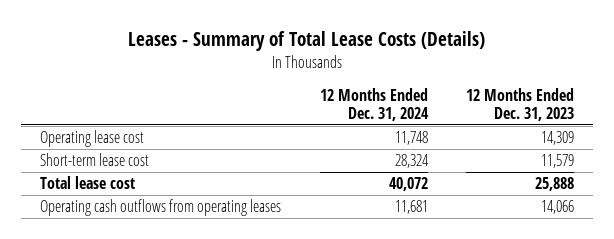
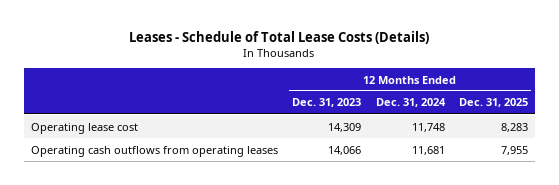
[128,31,486,52] Leases - Summary of Total Lease Costs (Details) -> [129,30,430,44] Leases - Schedule of Total Lease Costs (Details)
none -> [458,98,528,108] Dec. 31, 2025
[40,152,150,166] Short-term lease cost -> none
[40,175,136,189] Total lease cost -> none

